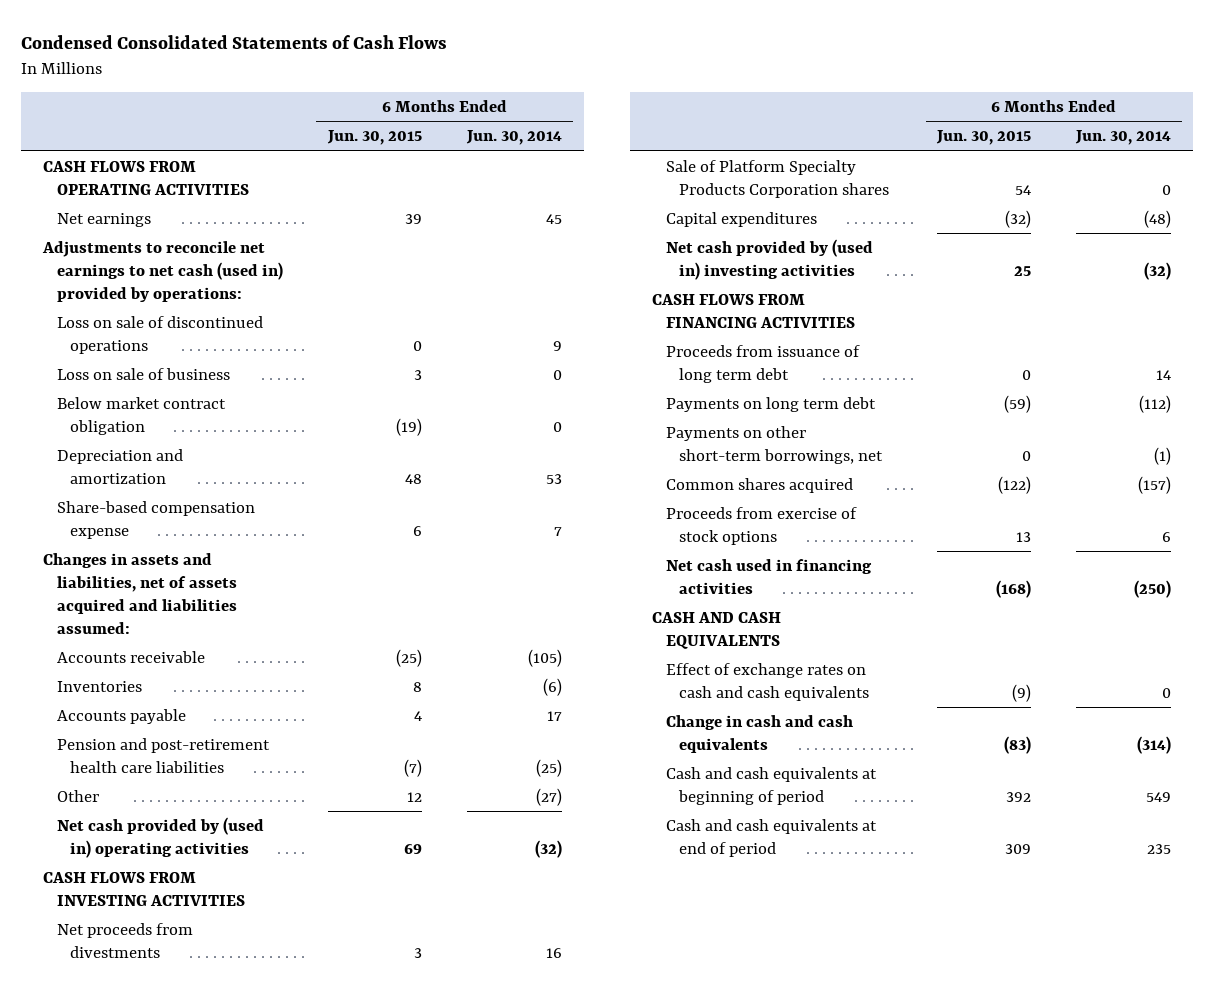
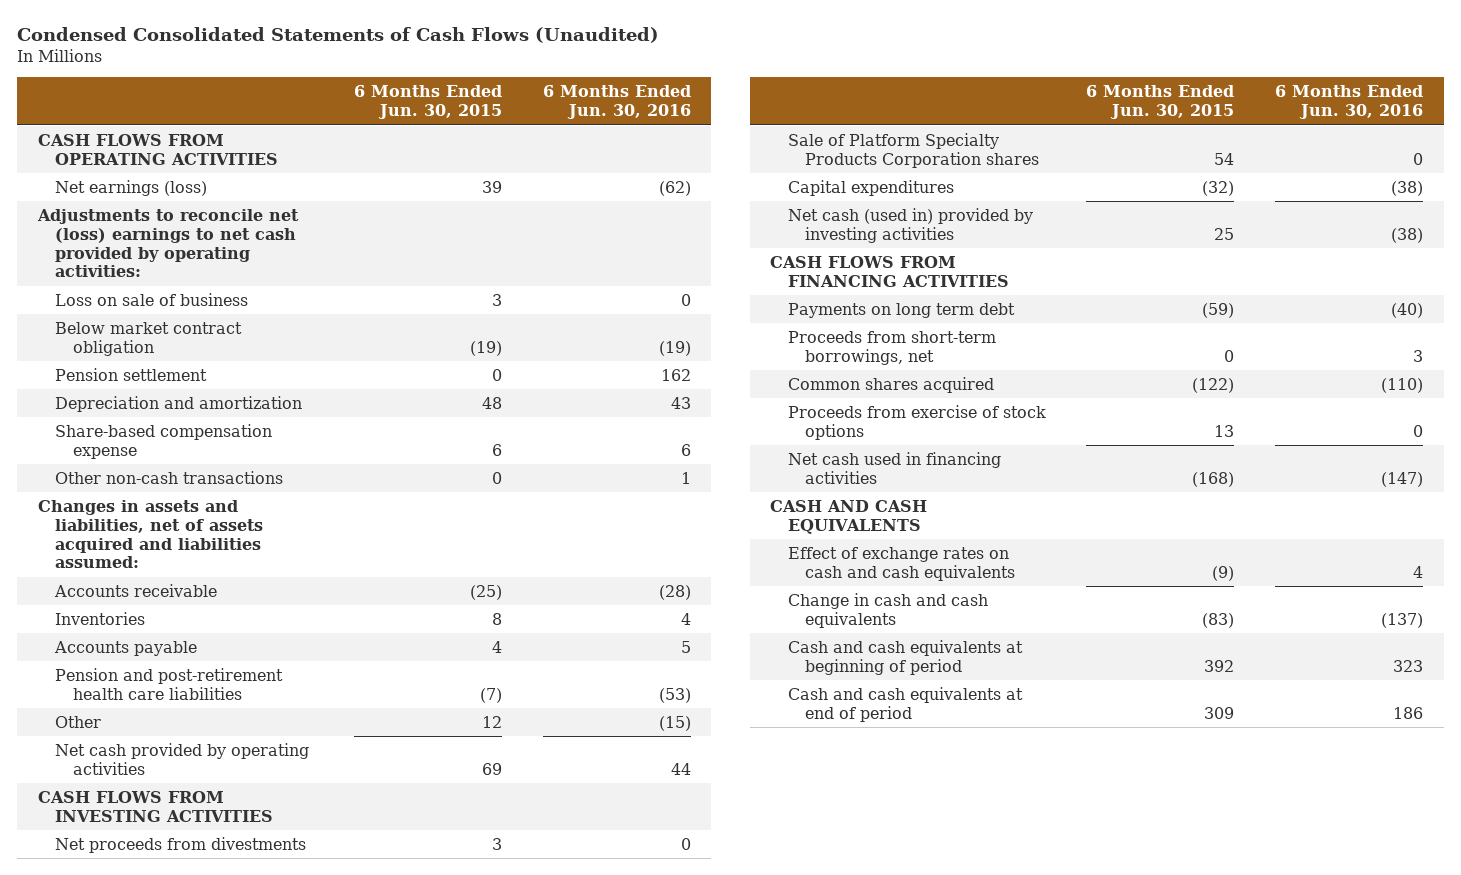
[20,35,447,50] Condensed Consolidated Statements of Cash Flows -> [17,27,660,44] Condensed Consolidated Statements of Cash Flows (Unaudited)
[465,130,562,146] Jun. 30, 2014 -> none
none -> [542,85,691,120] 6 Months Ended Jun. 30, 2016
[56,315,263,354] Loss on sale of discontinued operations -> none
[56,212,151,227] Net earnings -> [55,179,208,196] Net earnings (loss)
[42,240,283,302] Adjustments to reconcile net earnings to net cash (used in) provided by operations: -> [36,208,299,278] Adjustments to reconcile net (loss) earnings to net cash provided by operating activities:
none -> [55,367,208,381] Pension settlement
none -> [55,470,284,484] Other non-cash transactions
[56,816,264,858] Net cash provided by (used in) operating activities -> [55,742,310,775] Net cash provided by operating activities
[665,238,873,280] Net cash provided by (used in) investing activities -> [787,207,1033,243] Net cash (used in) provided by investing activities
[665,344,860,383] Proceeds from issuance of long term debt -> none
[665,425,884,464] Payments on other short-term borrowings, net -> [787,330,996,365] Proceeds from short-term borrowings, net

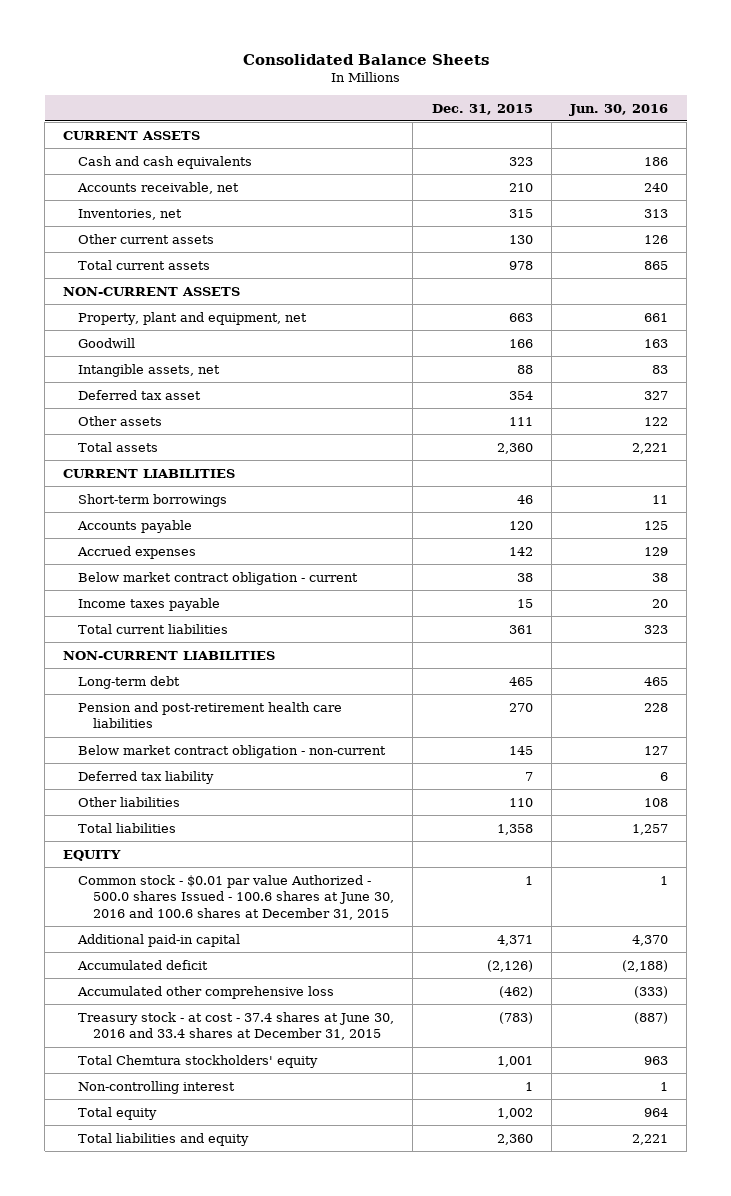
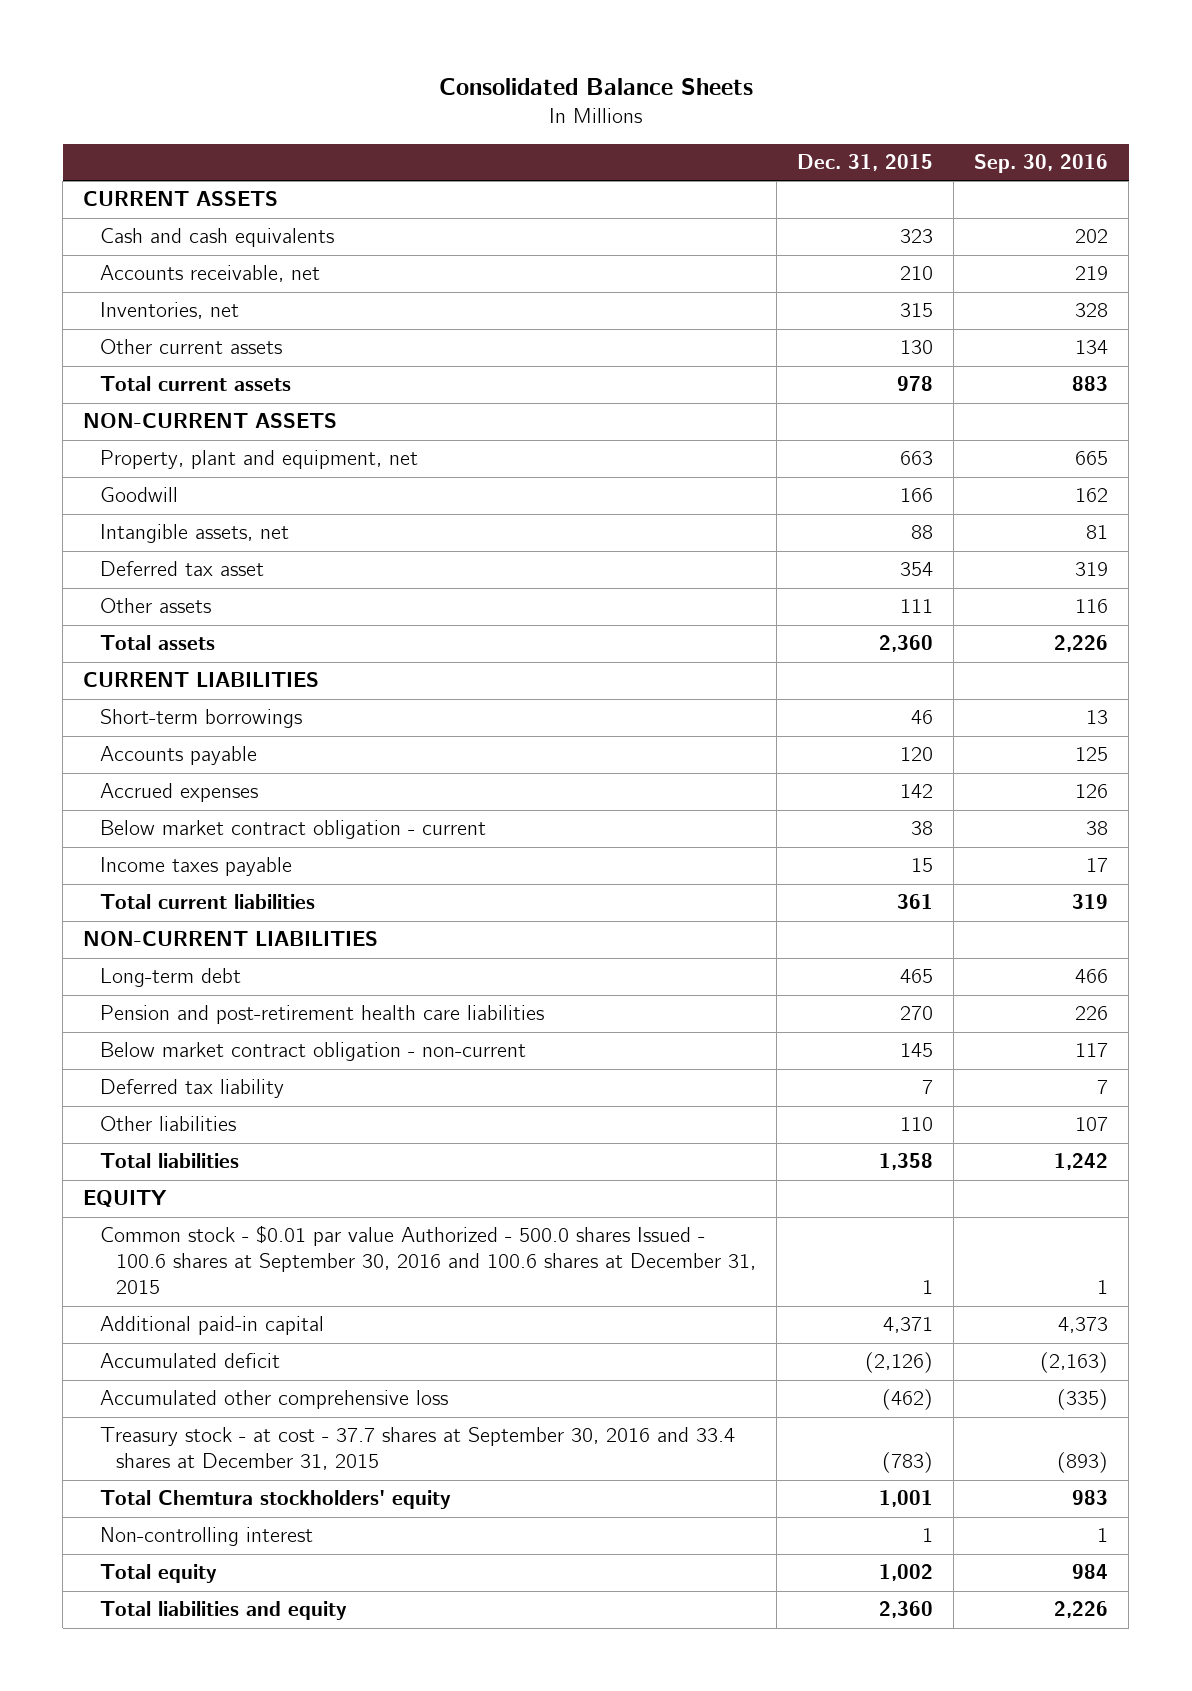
[569,103,669,116] Jun. 30, 2016 -> none
none -> [974,153,1109,173] Sep. 30, 2016
[78,874,394,920] Common stock - $0.01 par value Authorized - 500.0 shares Issued - 100.6 shares at June 30, 2016 and 100.6 shares at December 31, 2015 -> [99,1225,757,1295] Common stock - $0.01 par value Authorized - 500.0 shares Issued - 100.6 shares at September 30, 2016 and 100.6 shares at December 31, 2015
[78,1011,395,1041] Treasury stock - at cost - 37.4 shares at June 30, 2016 and 33.4 shares at December 31, 2015 -> [99,1427,735,1471] Treasury stock - at cost - 37.7 shares at September 30, 2016 and 33.4 shares at December 31, 2015

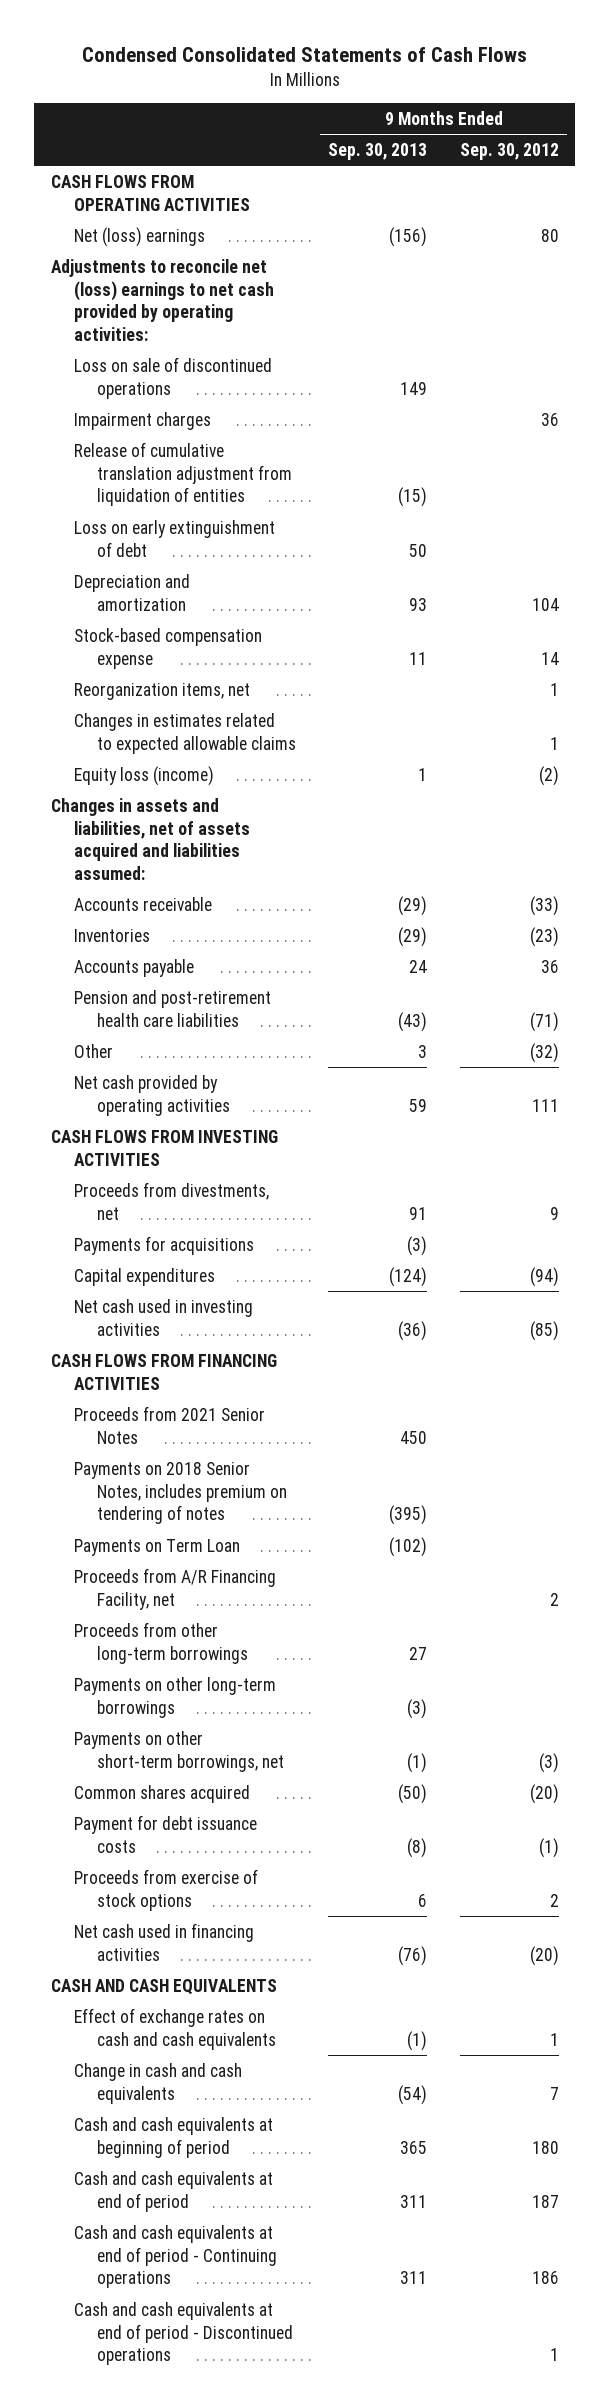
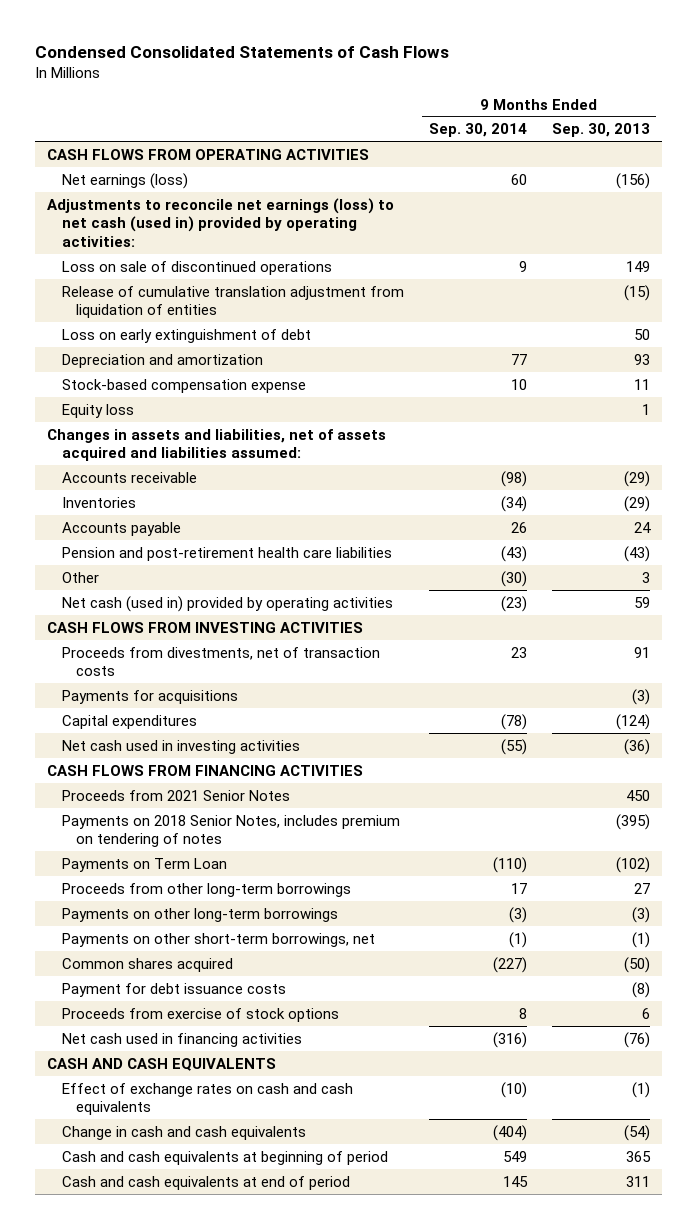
[460,143,560,161] Sep. 30, 2012 -> none
none -> [428,123,527,138] Sep. 30, 2014
[73,226,205,247] Net (loss) earnings -> [61,172,188,189] Net earnings (loss)
[50,258,274,342] Adjustments to reconcile net (loss) earnings to net cash provided by operating activities: -> [47,197,395,247] Adjustments to reconcile net earnings (loss) to net cash (used in) provided by operating activities:
[73,411,211,430] Impairment charges -> none
[73,682,250,700] Reorganization items, net -> none
[73,712,296,754] Changes in estimates related to expected allowable claims -> none
[73,765,214,786] Equity loss (income) -> [61,403,134,418] Equity loss
[73,1074,230,1116] Net cash provided by operating activities -> [61,595,393,612] Net cash (used in) provided by operating activities
[73,1181,269,1220] Proceeds from divestments, net -> [61,646,380,677] Proceeds from divestments, net of transaction costs
[73,1567,276,1610] Proceeds from A/R Financing Facility, net -> none
[73,2224,277,2289] Cash and cash equivalents at end of period - Continuing operations -> none
[73,2301,293,2366] Cash and cash equivalents at end of period - Discontinued operations -> none

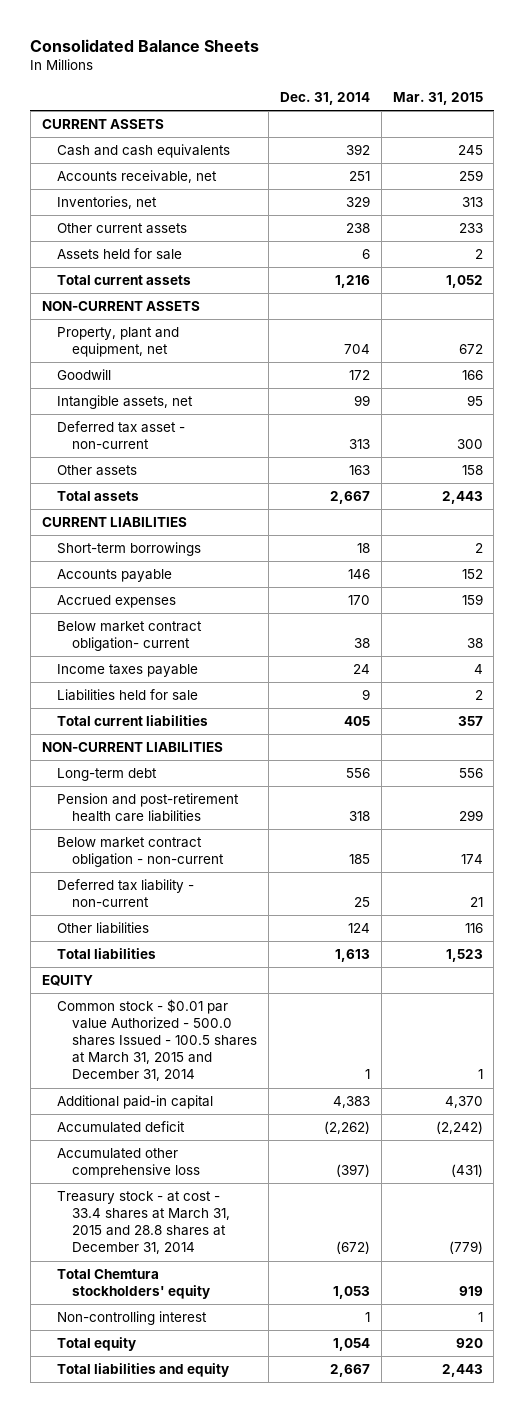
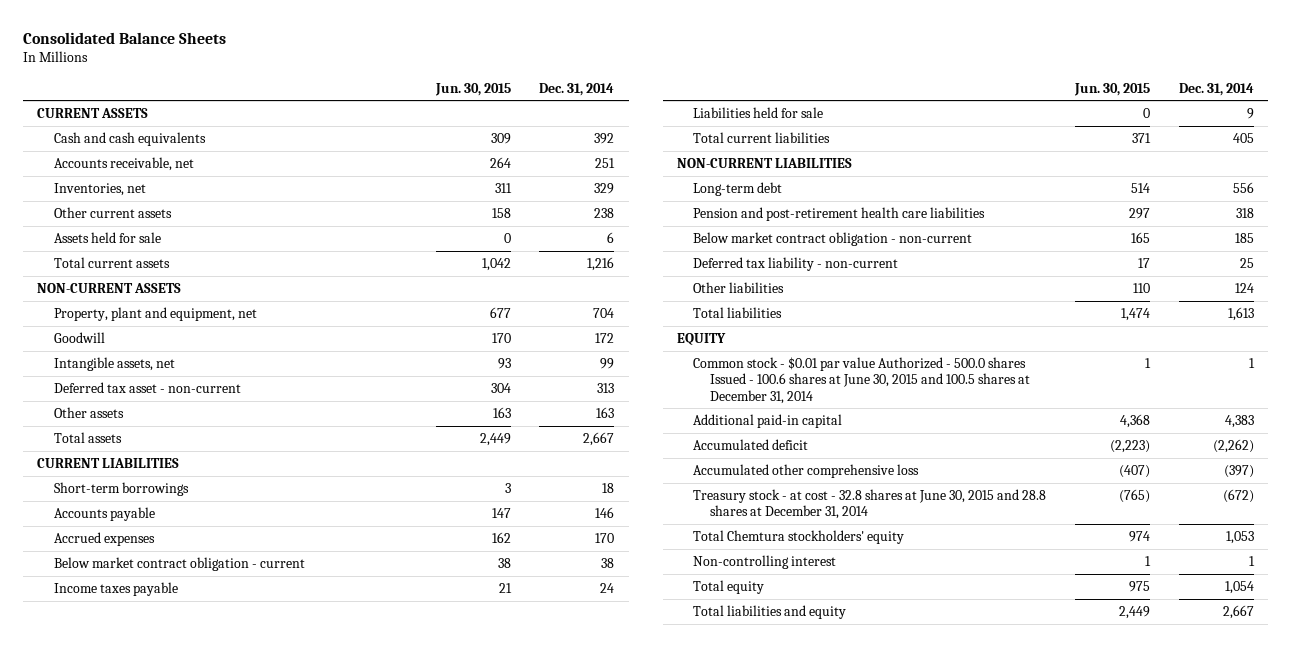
[392,92,483,106] Mar. 31, 2015 -> none
none -> [434,82,511,96] Jun. 30, 2015
[57,621,203,652] Below market contract obligation- current -> [53,556,305,571] Below market contract obligation - current
[57,999,258,1082] Common stock - $0.01 par value Authorized - 500.0 shares Issued - 100.5 shares at March 31, 2015 and December 31, 2014 -> [693,356,1031,404] Common stock - $0.01 par value Authorized - 500.0 shares Issued - 100.6 shares at June 30, 2015 and 100.5 shares at December 31, 2014
[57,1191,231,1255] Treasury stock - at cost - 33.4 shares at March 31, 2015 and 28.8 shares at December 31, 2014 -> [693,488,1047,520] Treasury stock - at cost - 32.8 shares at June 30, 2015 and 28.8 shares at December 31, 2014

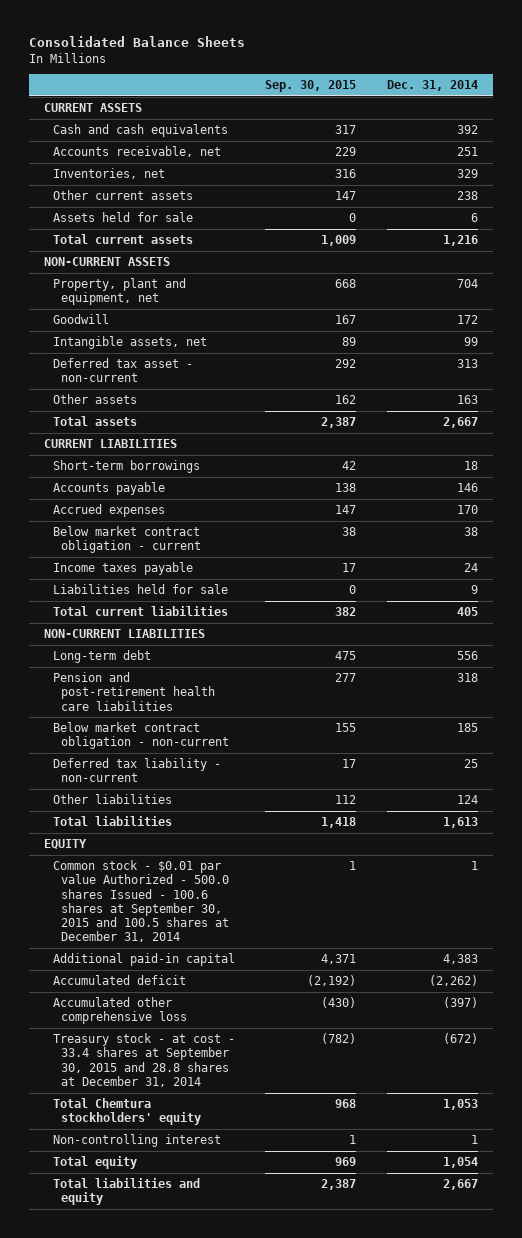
[434,82,511,96] Jun. 30, 2015 -> none
none -> [265,80,357,93] Sep. 30, 2015
[693,356,1031,404] Common stock - $0.01 par value Authorized - 500.0 shares Issued - 100.6 shares at June 30, 2015 and 100.5 shares at December 31, 2014 -> [52,860,230,943] Common stock - $0.01 par value Authorized - 500.0 shares Issued - 100.6 shares at September 30, 2015 and 100.5 shares at December 31, 2014
[693,488,1047,520] Treasury stock - at cost - 32.8 shares at June 30, 2015 and 28.8 shares at December 31, 2014 -> [52,1033,235,1087] Treasury stock - at cost - 33.4 shares at September 30, 2015 and 28.8 shares at December 31, 2014

